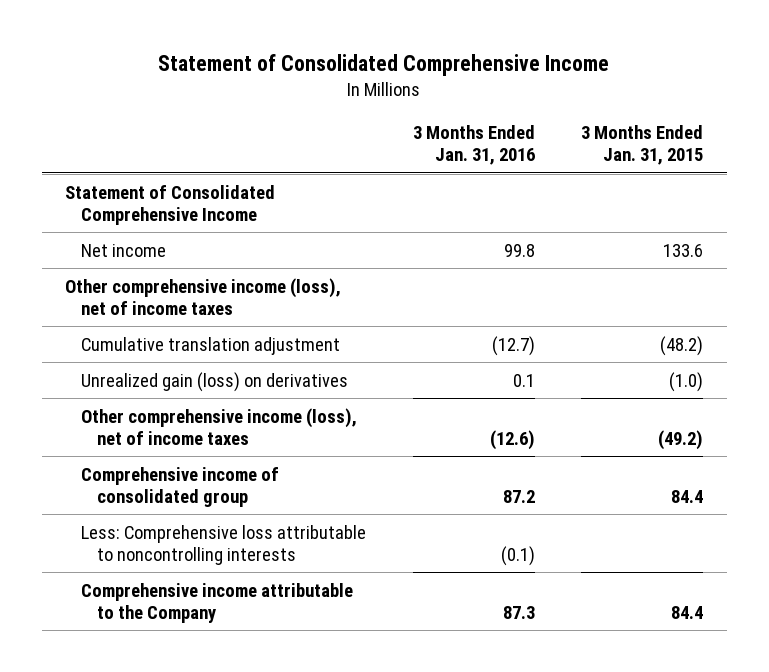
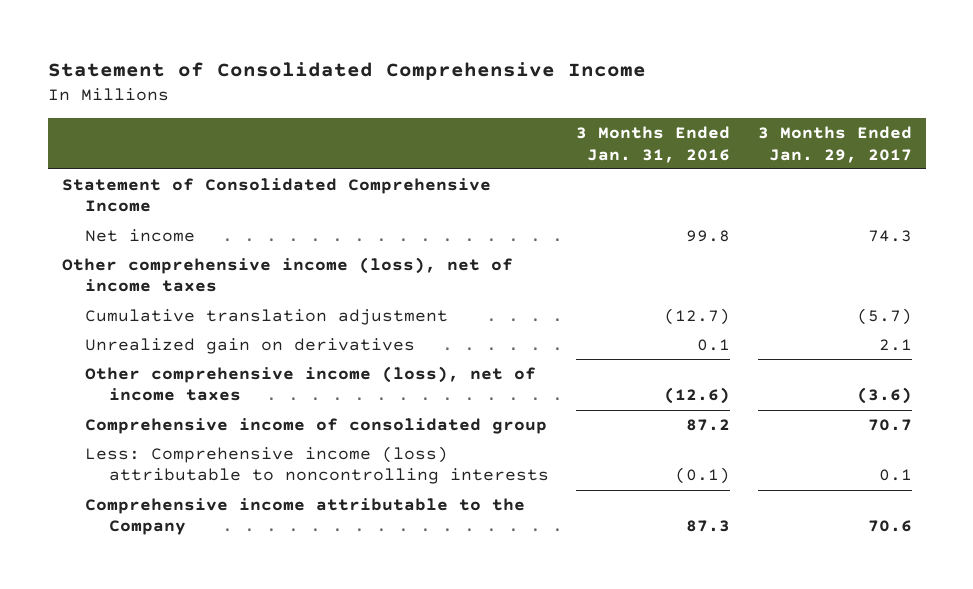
[581,125,704,166] 3 Months Ended Jan. 31, 2015 -> none
none -> [757,126,912,163] 3 Months Ended Jan. 29, 2017
[80,371,348,392] Unrealized gain (loss) on derivatives -> [85,337,416,354] Unrealized gain on derivatives
[80,524,366,565] Less: Comprehensive loss attributable to noncontrolling interests -> [85,445,549,485] Less: Comprehensive income (loss) attributable to noncontrolling interests

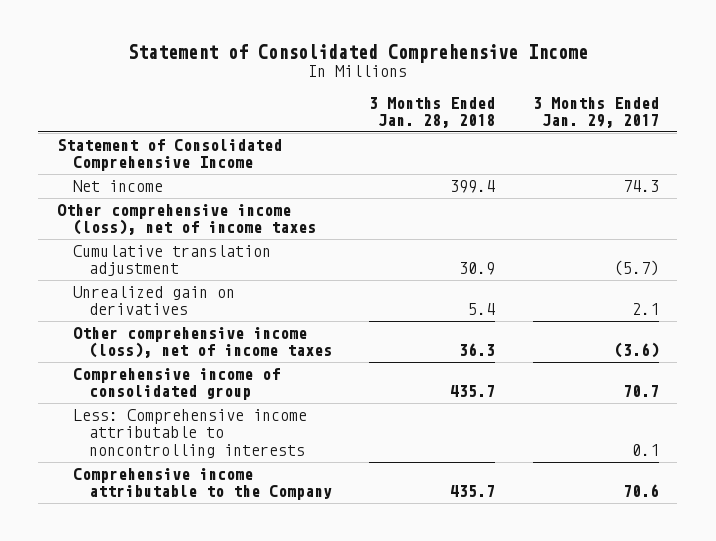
[576,126,731,163] 3 Months Ended Jan. 31, 2016 -> none
none -> [369,96,496,128] 3 Months Ended Jan. 28, 2018
[85,445,549,485] Less: Comprehensive income (loss) attributable to noncontrolling interests -> [72,409,307,458] Less: Comprehensive income attributable to noncontrolling interests

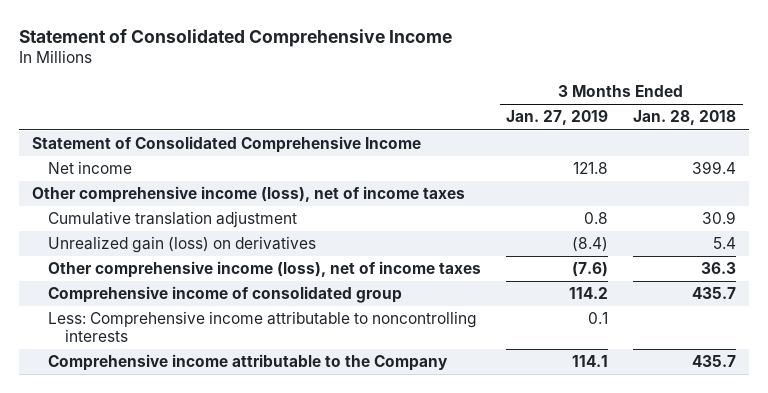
[532,96,659,128] 3 Months Ended Jan. 29, 2017 -> none
none -> [506,110,609,126] Jan. 27, 2019
[72,286,235,316] Unrealized gain on derivatives -> [48,236,317,254] Unrealized gain (loss) on derivatives

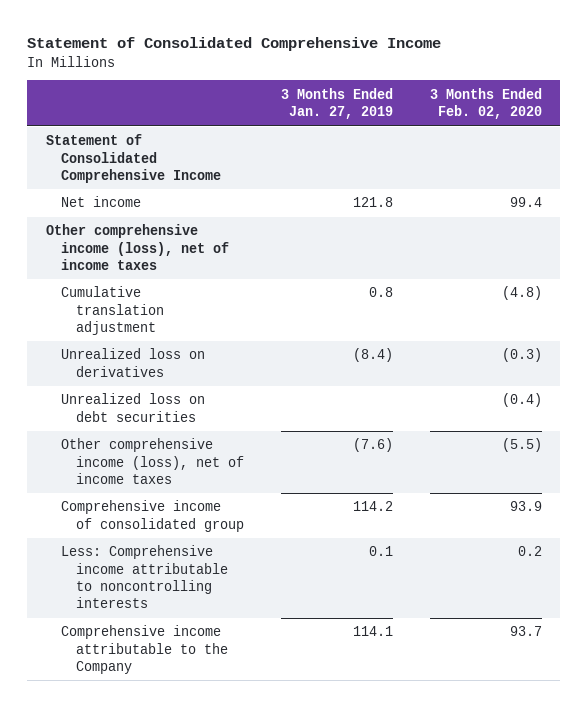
[633,110,737,126] Jan. 28, 2018 -> none
none -> [430,87,543,120] 3 Months Ended Feb. 02, 2020
[48,236,317,254] Unrealized gain (loss) on derivatives -> [61,348,206,377] Unrealized loss on derivatives
none -> [61,393,206,422] Unrealized loss on debt securities

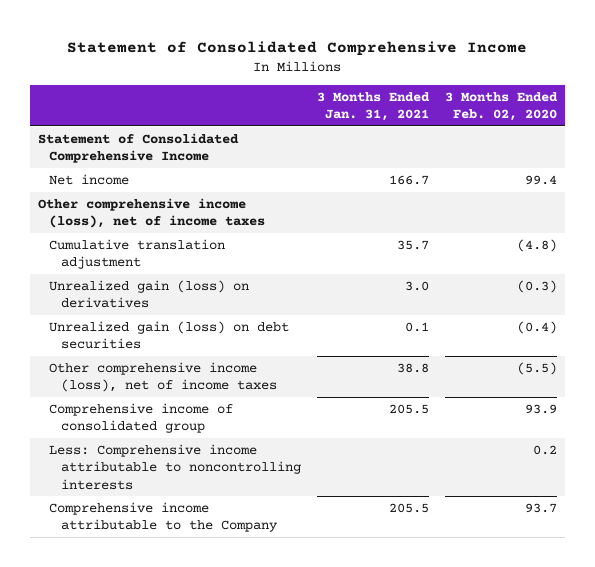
[281,87,394,120] 3 Months Ended Jan. 27, 2019 -> none
none -> [316,91,430,122] 3 Months Ended Jan. 31, 2021
[61,348,206,377] Unrealized loss on derivatives -> [49,279,250,309] Unrealized gain (loss) on derivatives
[61,393,206,422] Unrealized loss on debt securities -> [49,320,290,350] Unrealized gain (loss) on debt securities

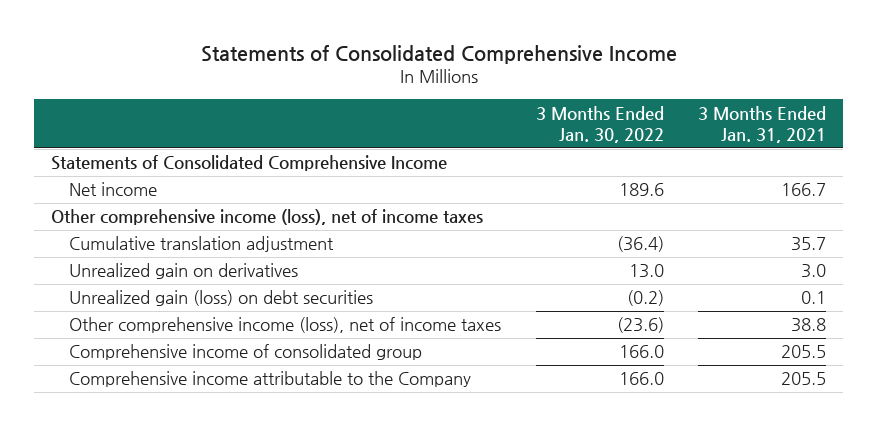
[67,40,528,56] Statement of Consolidated Comprehensive Income -> [200,44,677,64] Statements of Consolidated Comprehensive Income
[444,91,558,122] 3 Months Ended Feb. 02, 2020 -> none
none -> [535,105,664,144] 3 Months Ended Jan. 30, 2022
[38,132,240,164] Statement of Consolidated Comprehensive Income -> [50,155,447,172] Statements of Consolidated Comprehensive Income
[49,279,250,309] Unrealized gain (loss) on derivatives -> [69,263,299,280] Unrealized gain on derivatives
[49,443,301,490] Less: Comprehensive income attributable to noncontrolling interests -> none

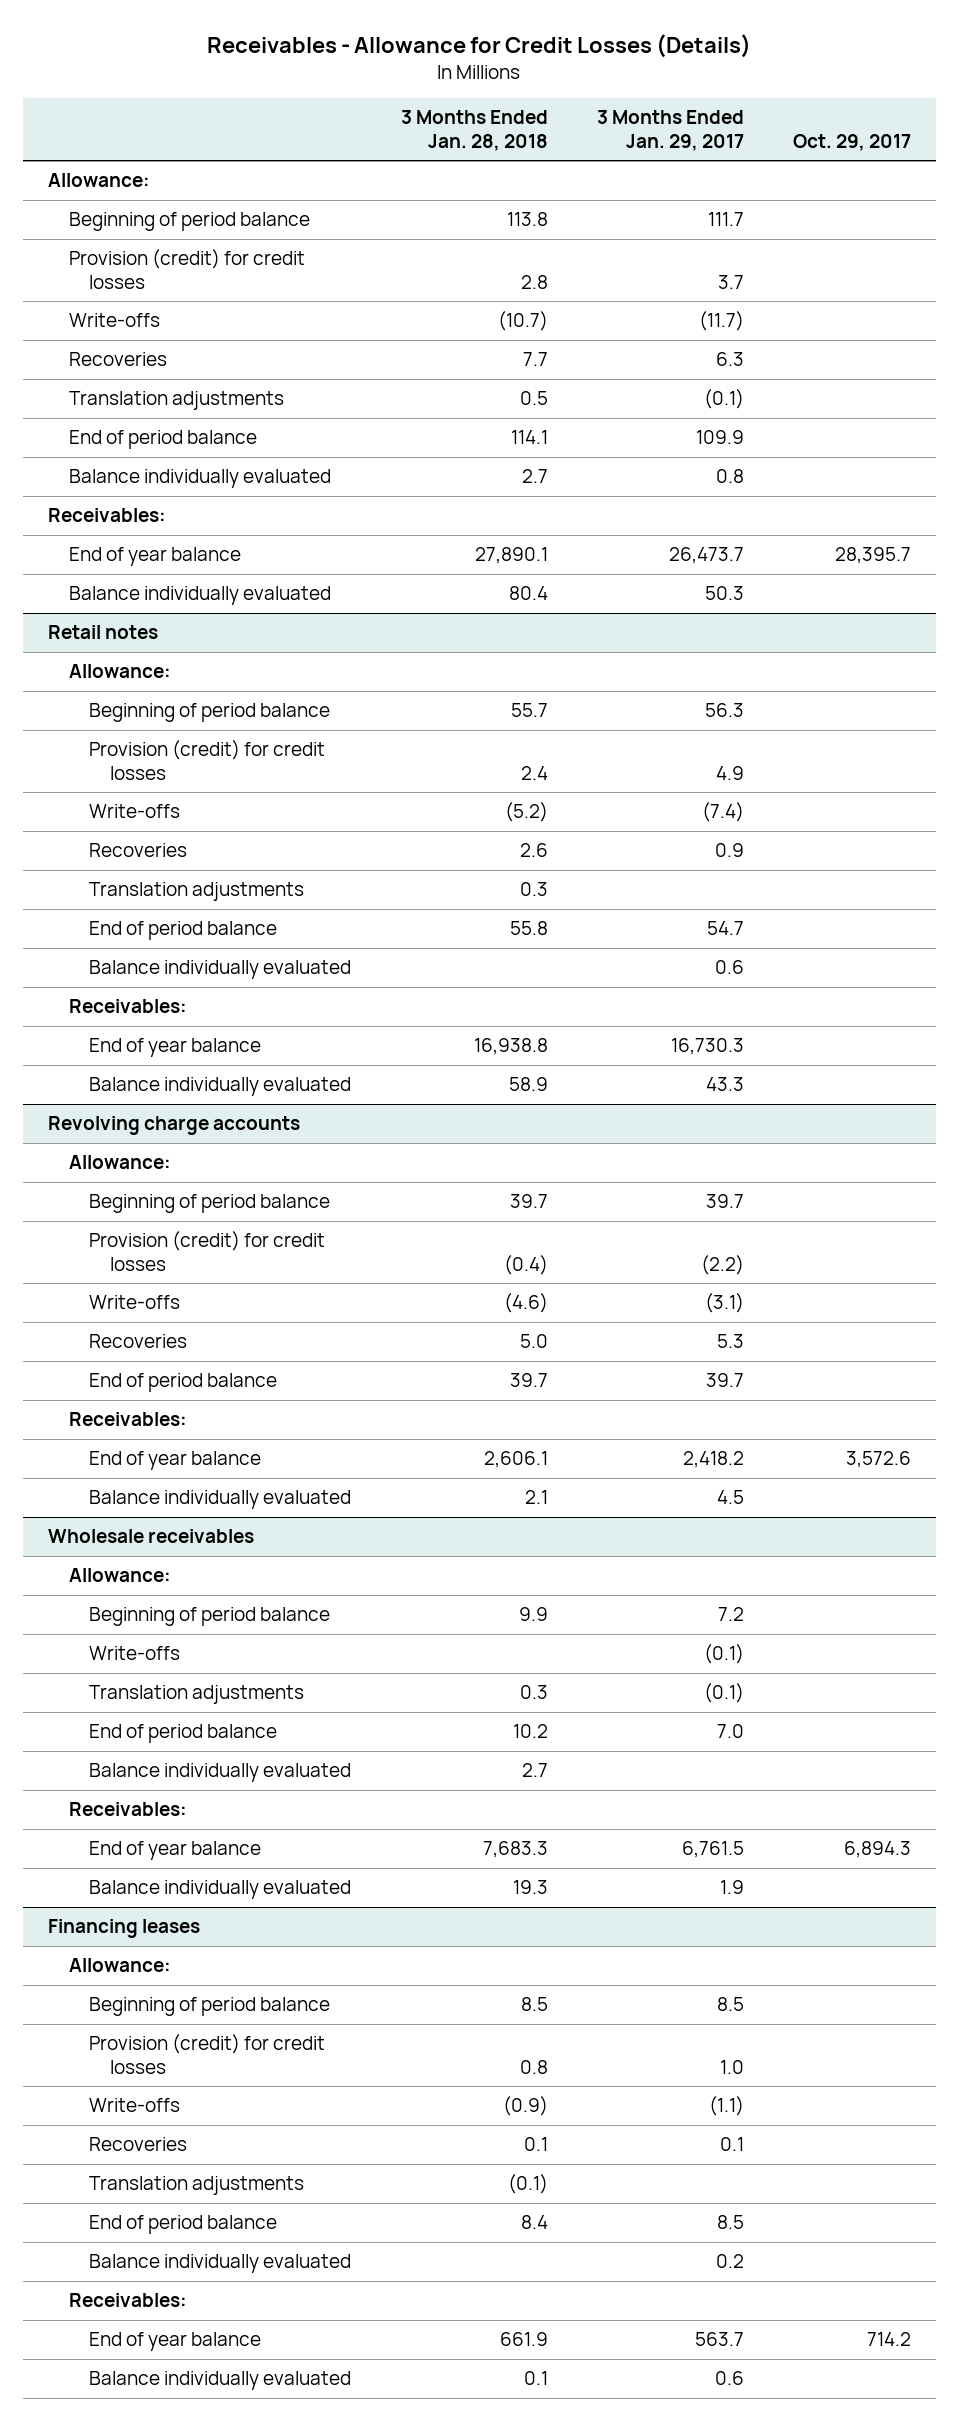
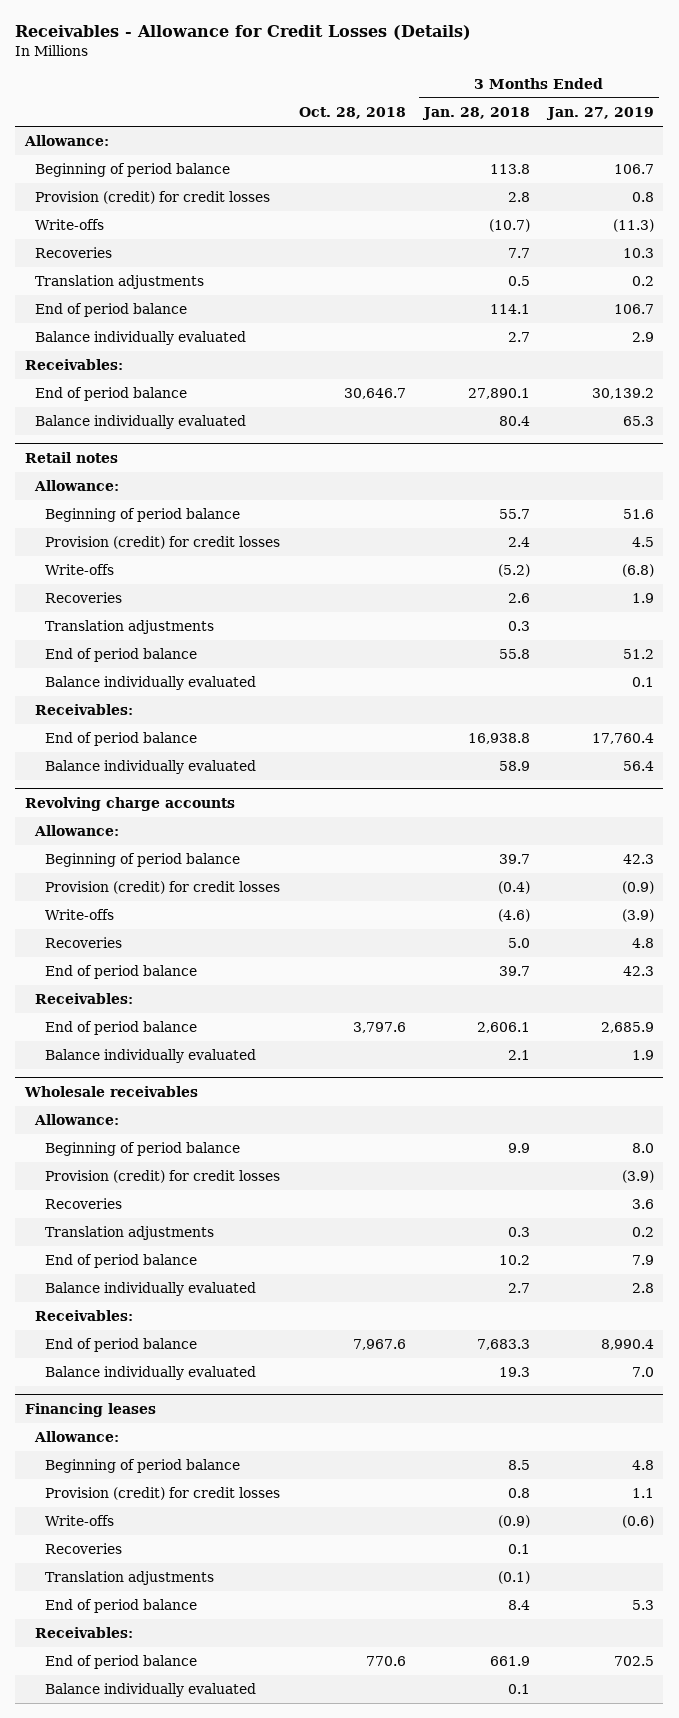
[596,110,744,151] 3 Months Ended Jan. 29, 2017 -> none
[793,133,912,151] Oct. 29, 2017 -> none
none -> [298,107,406,120] Oct. 28, 2018
none -> [546,107,655,121] Jan. 27, 2019
[68,547,241,567] End of year balance -> [34,387,187,402] End of period balance
[89,1038,262,1058] End of year balance -> [45,732,198,747] End of period balance
[89,1451,262,1471] End of year balance -> [45,1021,198,1036] End of period balance
[89,1646,181,1661] Write-offs -> none
none -> [45,1170,281,1184] Provision (credit) for credit losses
none -> [45,1198,123,1210] Recoveries
[89,1841,262,1861] End of year balance -> [45,1338,198,1353] End of period balance
[89,2254,352,2274] Balance individually evaluated -> none
[89,2332,262,2352] End of year balance -> [45,1655,198,1670] End of period balance

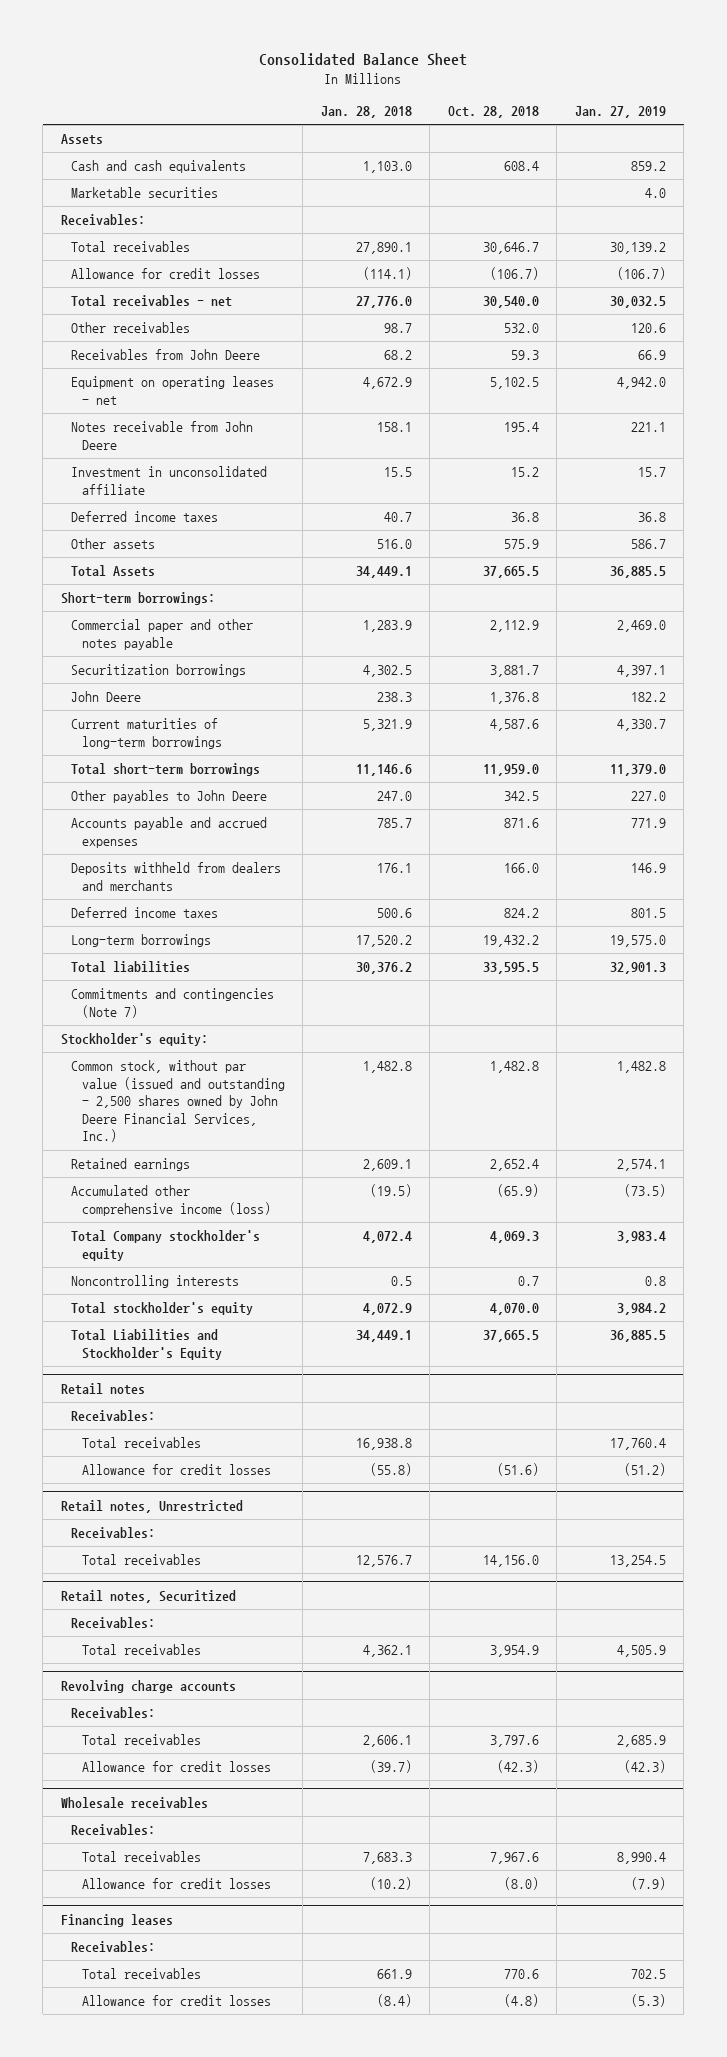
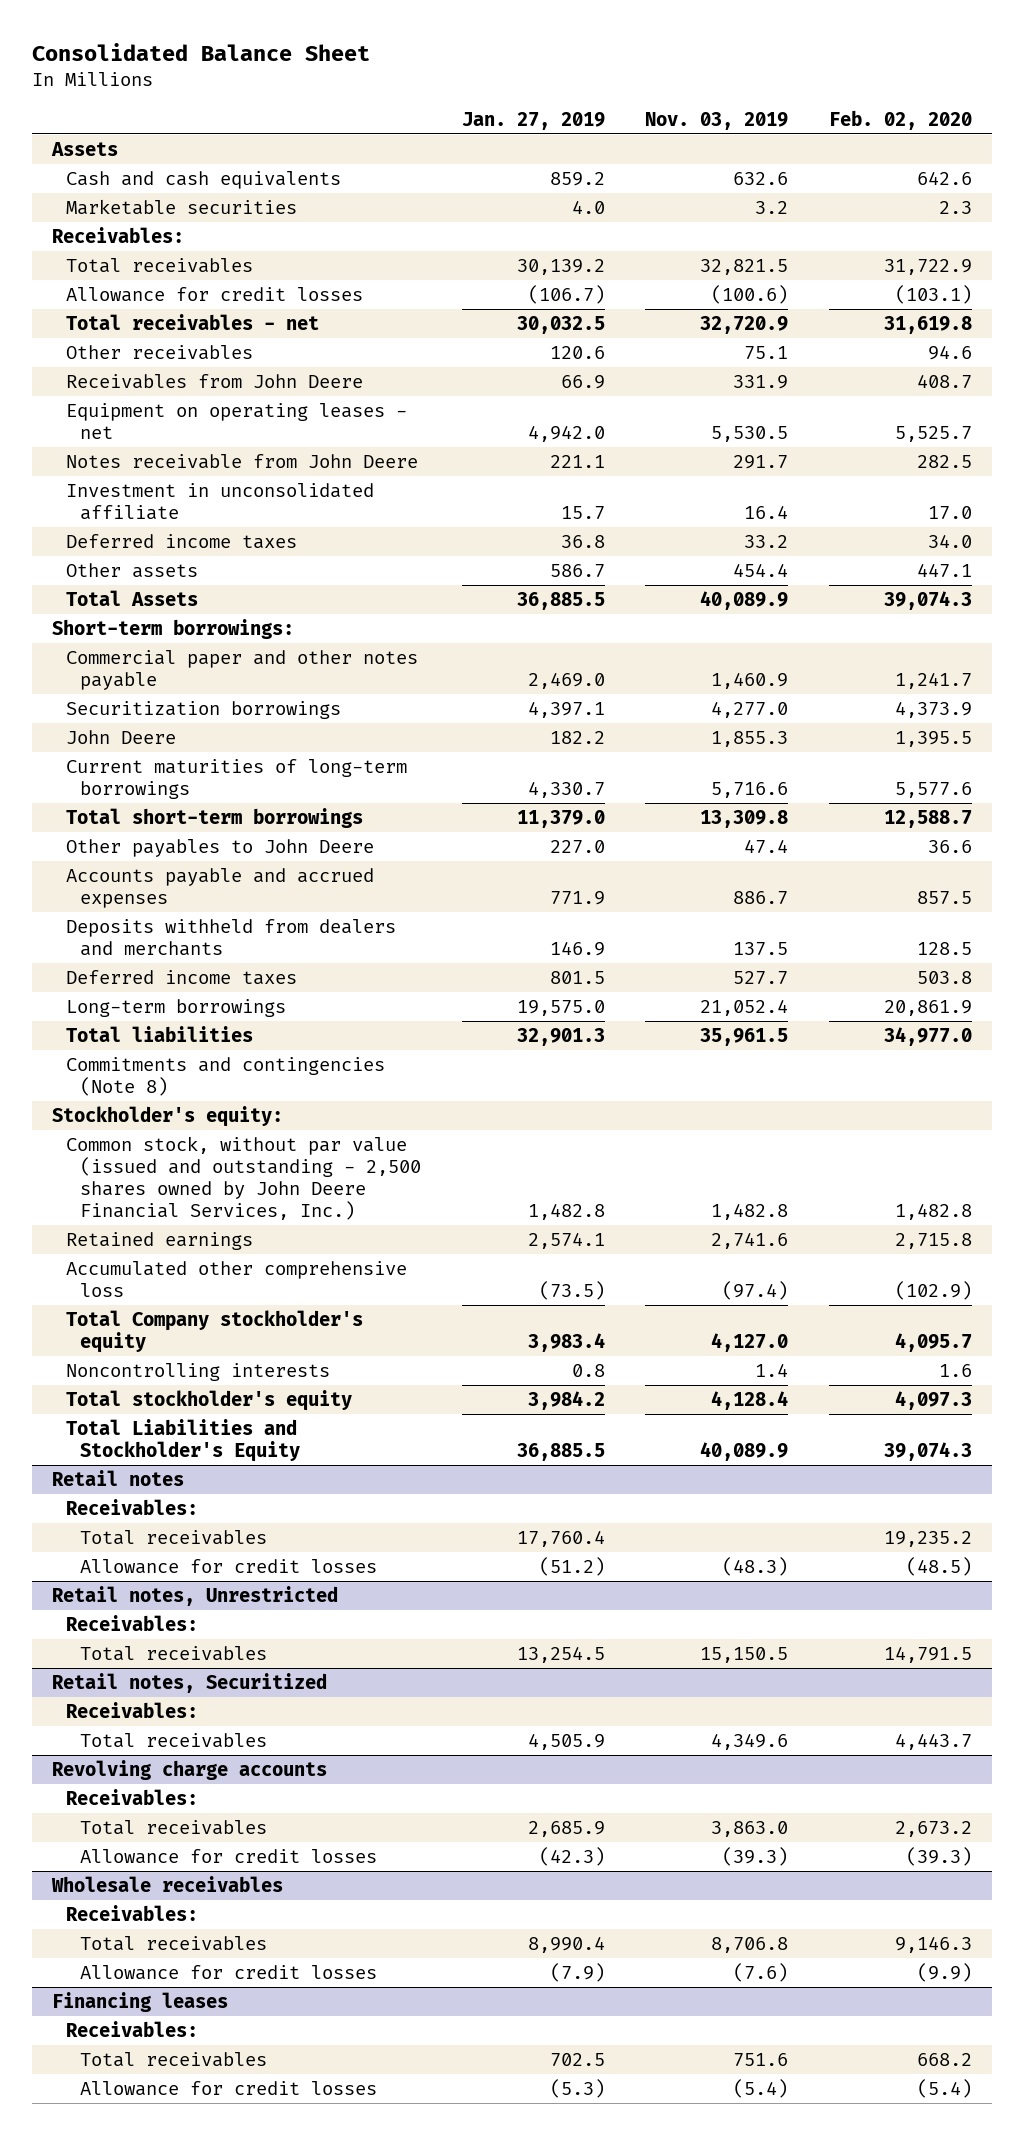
[320,106,412,119] Jan. 28, 2018 -> none
[447,106,539,119] Oct. 28, 2018 -> none
none -> [645,111,789,130] Nov. 03, 2019
none -> [828,109,972,130] Feb. 02, 2020
[71,988,275,1018] Commitments and contingencies (Note 7) -> [66,1056,386,1096] Commitments and contingencies (Note 8)
[71,1185,271,1216] Accumulated other comprehensive income (loss) -> [66,1260,408,1297] Accumulated other comprehensive loss

